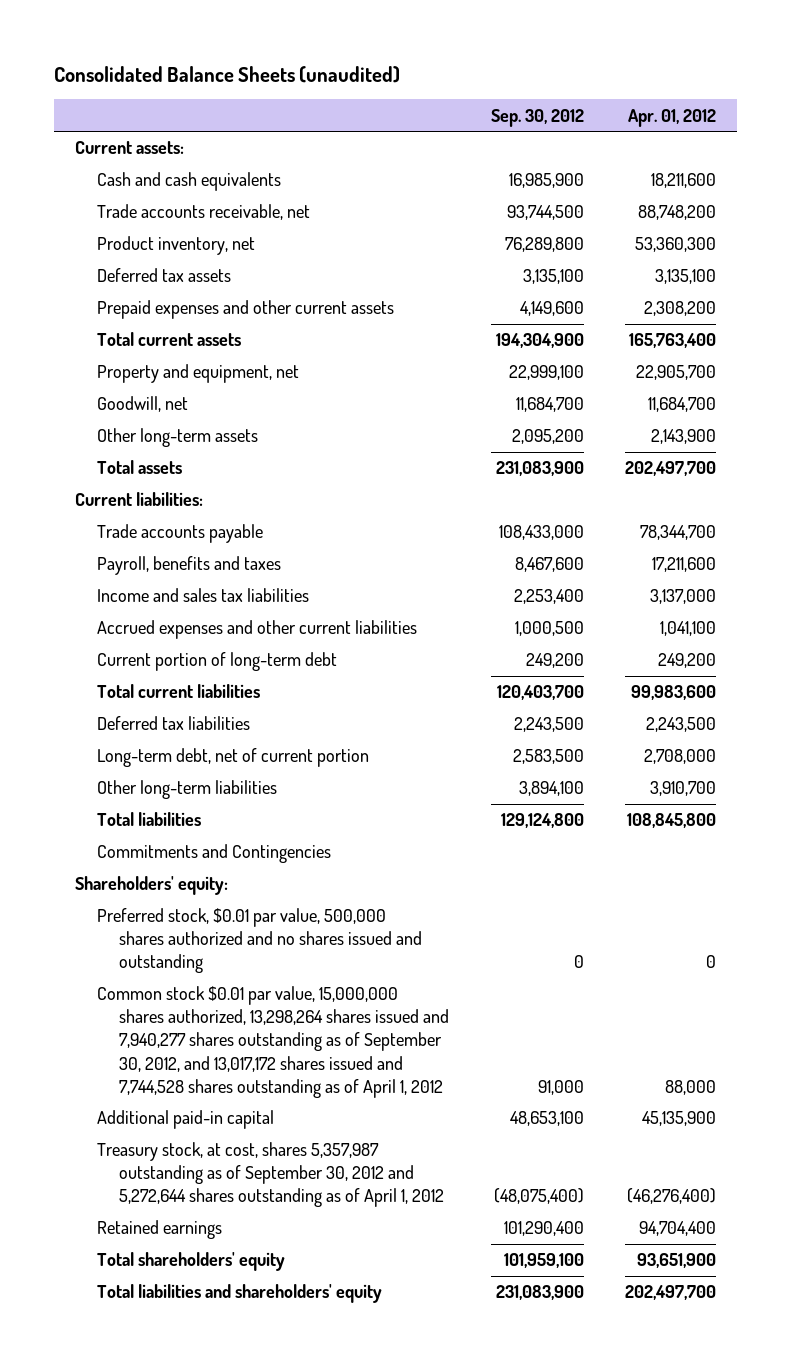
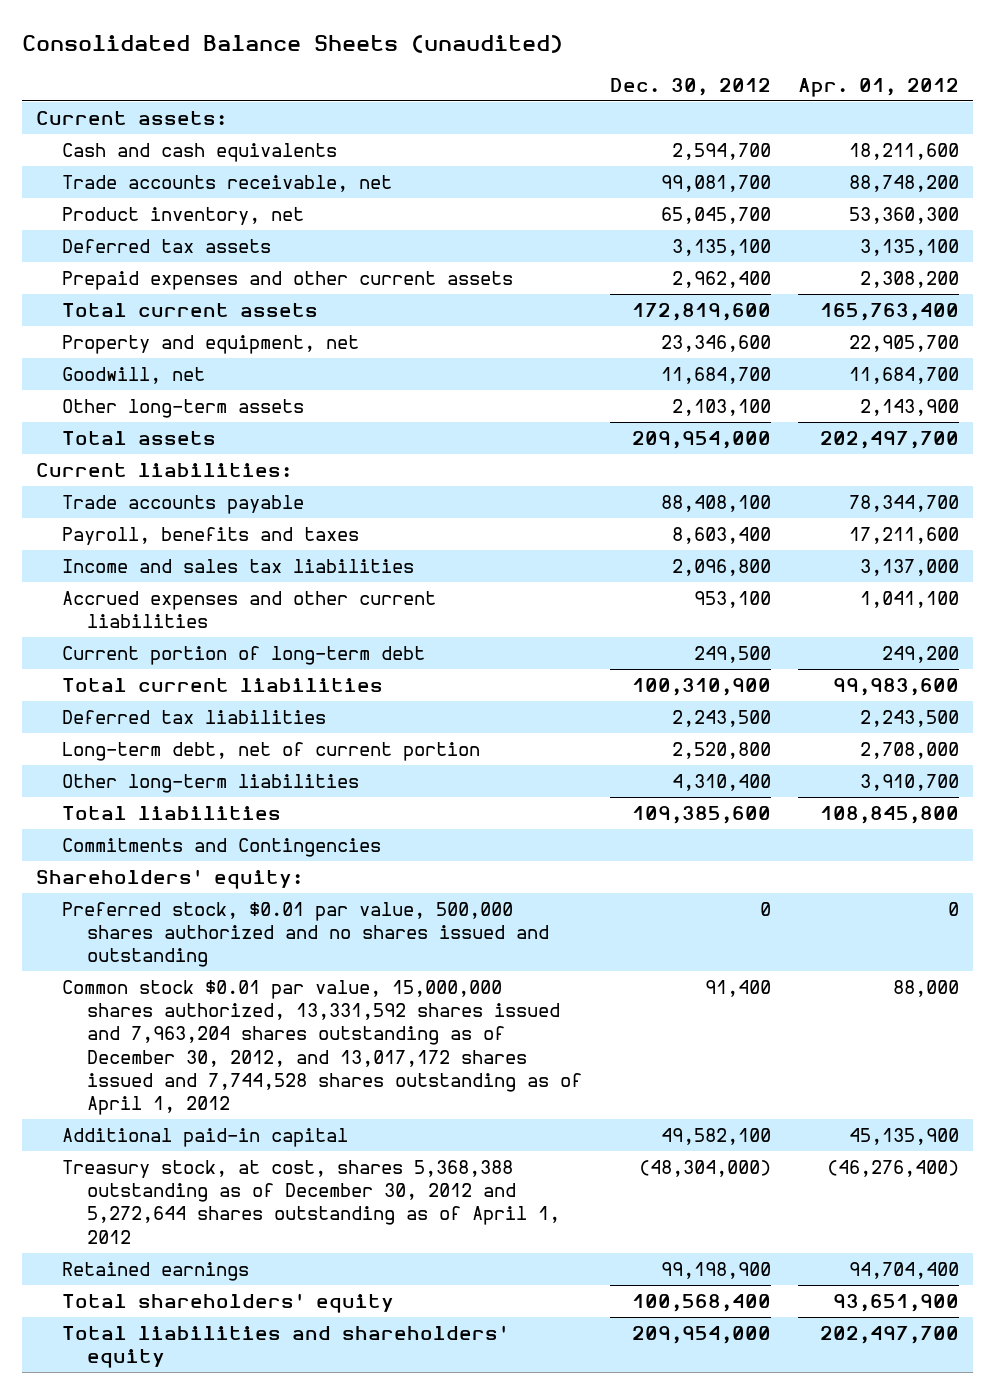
[490,108,584,127] Sep. 30, 2012 -> none
none -> [609,77,771,96] Dec. 30, 2012
[96,986,449,1098] Common stock $0.01 par value, 15,000,000 shares authorized, 13,298,264 shares issued and 7,940,277 shares outstanding as of September 30, 2012, and 13,017,172 shares issued and 7,744,528 shares outstanding as of April 1, 2012 -> [61,979,583,1116] Common stock $0.01 par value, 15,000,000 shares authorized, 13,331,592 shares issued and 7,963,204 shares outstanding as of December 30, 2012, and 13,017,172 shares issued and 7,744,528 shares outstanding as of April 1, 2012
[96,1142,444,1208] Treasury stock, at cost, shares 5,357,987 outstanding as of September 30, 2012 and 5,272,644 shares outstanding as of April 1, 2012 -> [61,1159,561,1244] Treasury stock, at cost, shares 5,368,388 outstanding as of December 30, 2012 and 5,272,644 shares outstanding as of April 1, 2012

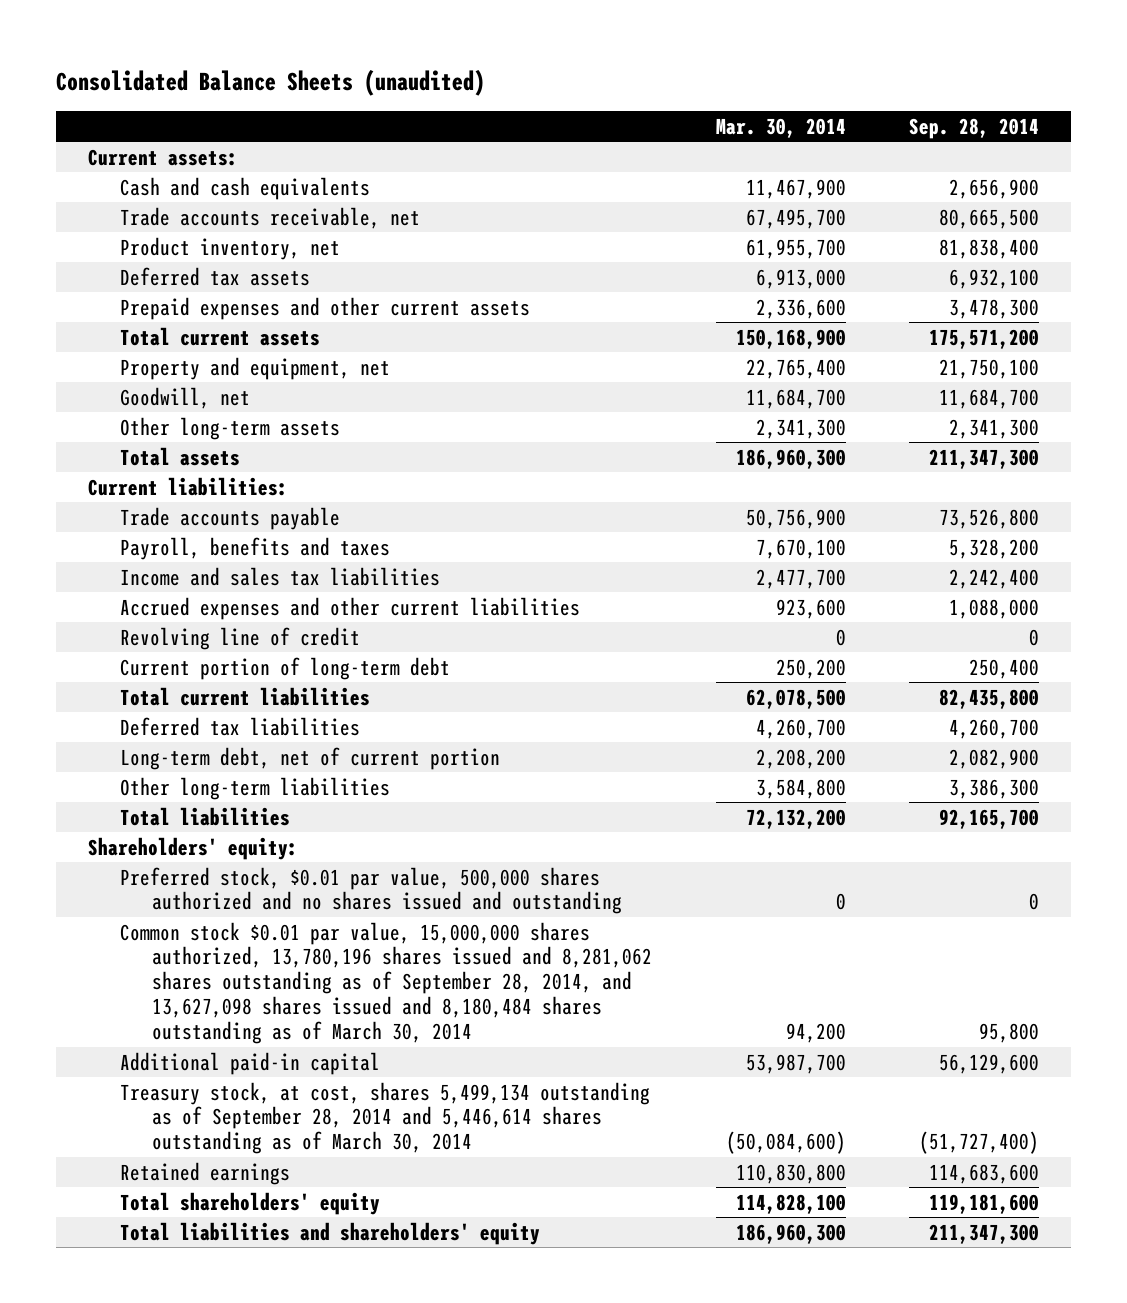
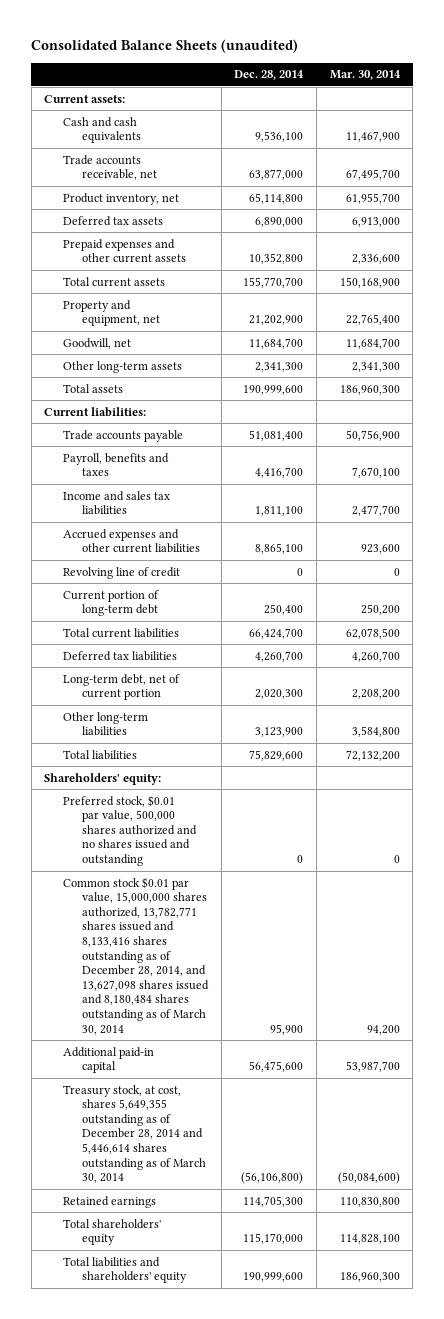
[909,117,1040,139] Sep. 28, 2014 -> none
none -> [234,70,305,81] Dec. 28, 2014
[120,921,653,1044] Common stock $0.01 par value, 15,000,000 shares authorized, 13,780,196 shares issued and 8,281,062 shares outstanding as of September 28, 2014, and 13,627,098 shares issued and 8,180,484 shares outstanding as of March 30, 2014 -> [63,876,209,1035] Common stock $0.01 par value, 15,000,000 shares authorized, 13,782,771 shares issued and 8,133,416 shares outstanding as of December 28, 2014, and 13,627,098 shares issued and 8,180,484 shares outstanding as of March 30, 2014
[120,1081,651,1155] Treasury stock, at cost, shares 5,499,134 outstanding as of September 28, 2014 and 5,446,614 shares outstanding as of March 30, 2014 -> [63,1084,206,1184] Treasury stock, at cost, shares 5,649,355 outstanding as of December 28, 2014 and 5,446,614 shares outstanding as of March 30, 2014

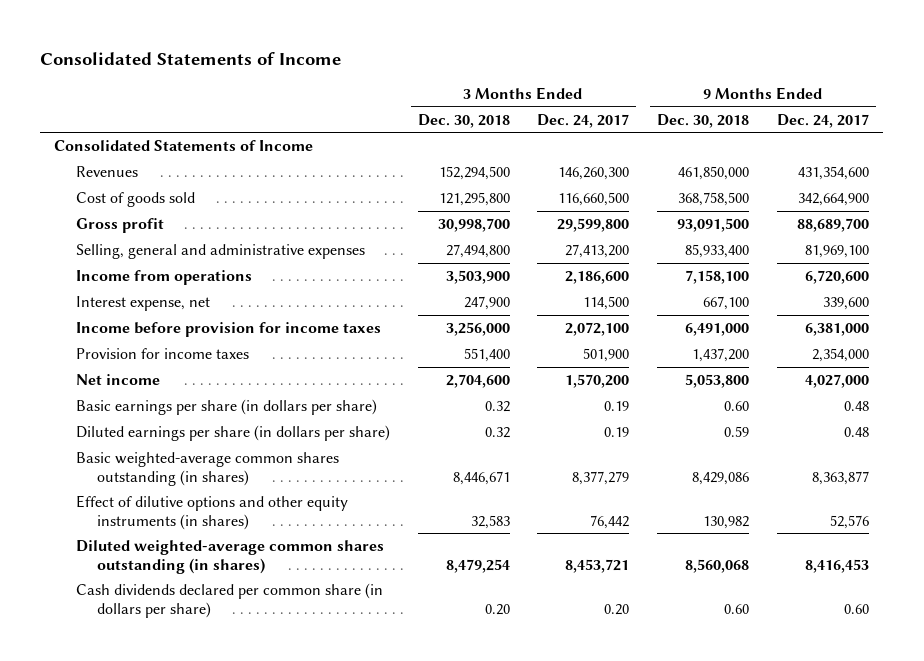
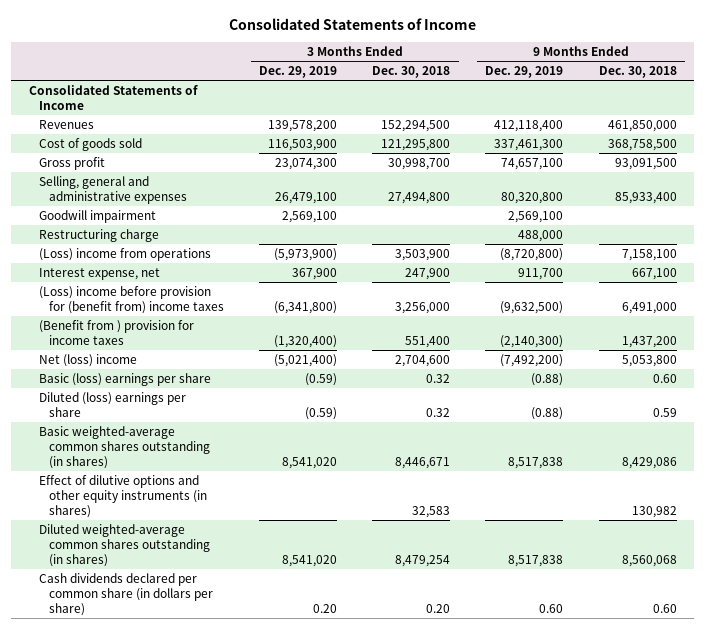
[537,113,630,128] Dec. 24, 2017 -> none
[777,113,870,128] Dec. 24, 2017 -> none
none -> [259,66,338,79] Dec. 29, 2019
none -> [485,66,564,79] Dec. 29, 2019
none -> [39,209,157,223] Goodwill impairment
none -> [39,228,160,242] Restructuring charge
[75,269,252,285] Income from operations -> [39,247,212,261] (Loss) income from operations
[75,321,381,337] Income before provision for income taxes -> [39,285,225,314] (Loss) income before provision for (benefit from) income taxes
[75,347,249,359] Provision for income taxes -> [39,319,195,345] (Benefit from ) provision for income taxes
[75,373,160,385] Net income -> [39,353,138,367] Net (loss) income
[75,398,377,415] Basic earnings per share (in dollars per share) -> [39,372,212,386] Basic (loss) earnings per share
[75,424,390,441] Diluted earnings per share (in dollars per share) -> [39,391,187,417] Diluted (loss) earnings per share

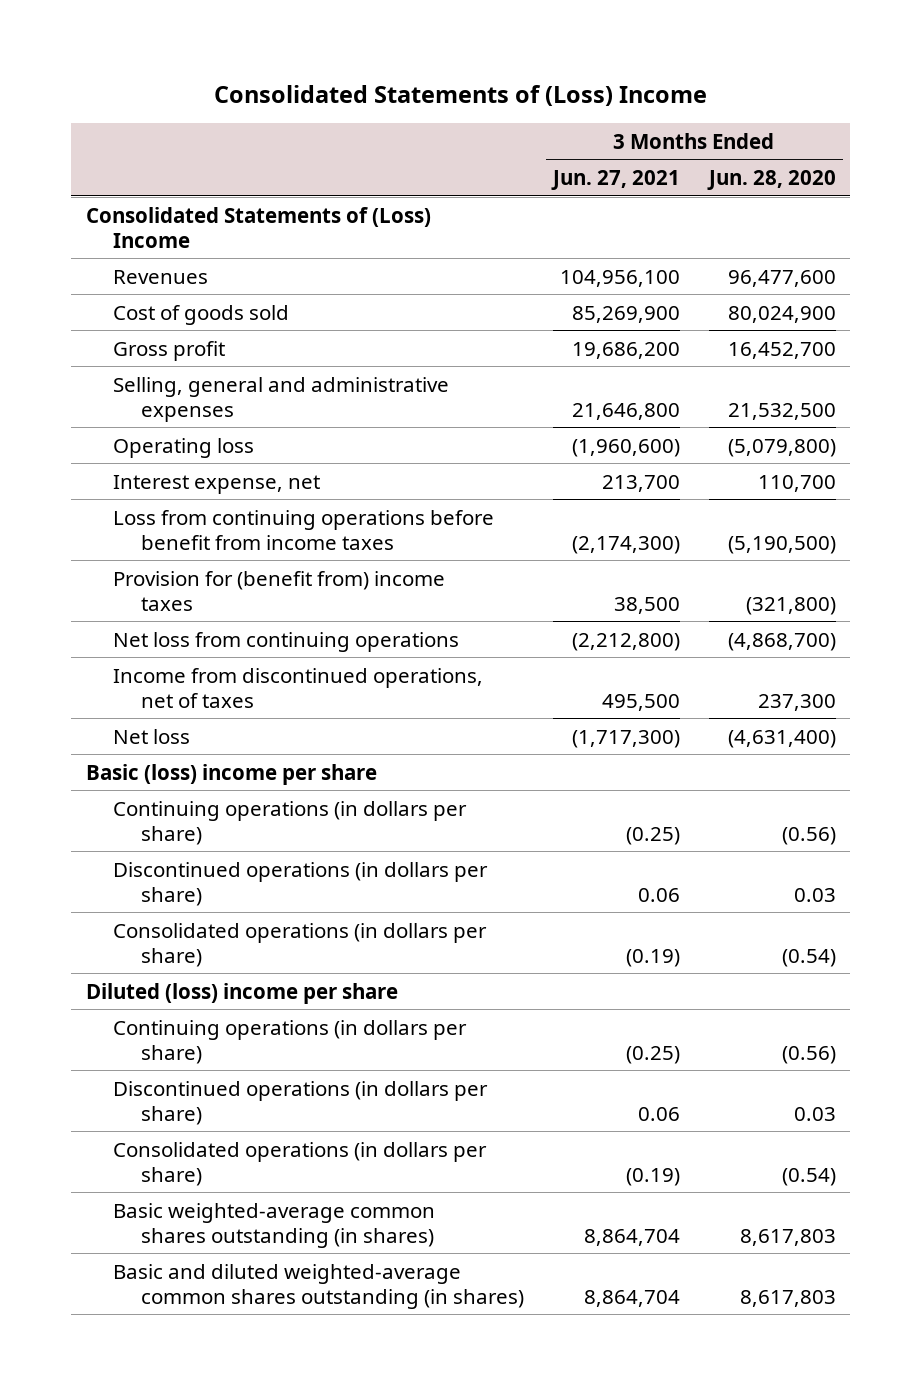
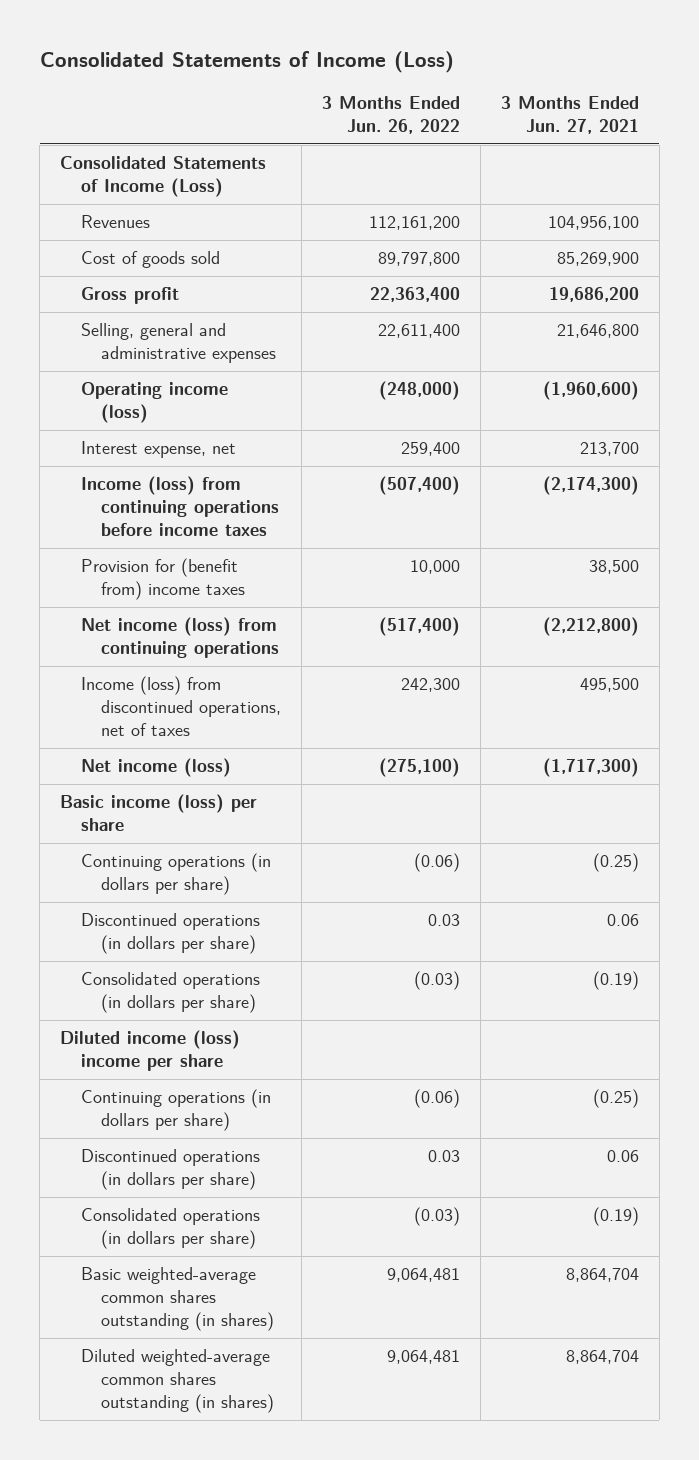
[213,84,707,106] Consolidated Statements of (Loss) Income -> [39,51,454,74] Consolidated Statements of Income (Loss)
[706,170,836,191] Jun. 28, 2020 -> none
none -> [322,96,461,135] 3 Months Ended Jun. 26, 2022
[85,206,431,248] Consolidated Statements of (Loss) Income -> [60,156,267,198] Consolidated Statements of Income (Loss)
[113,437,255,458] Operating loss -> [80,382,228,424] Operating income (loss)
[113,509,495,550] Loss from continuing operations before benefit from income taxes -> [80,476,280,537] Income (loss) from continuing operations before income taxes
[113,631,460,652] Net loss from continuing operations -> [80,617,280,659] Net income (loss) from continuing operations
[113,667,484,708] Income from discontinued operations, net of taxes -> [80,676,282,737] Income (loss) from discontinued operations, net of taxes
[113,728,191,744] Net loss -> [80,758,231,778] Net income (loss)
[85,763,377,785] Basic (loss) income per share -> [60,794,258,832] Basic income (loss) per share
[85,982,398,1004] Diluted (loss) income per share -> [60,1030,241,1072] Diluted income (loss) income per share
[113,1263,525,1309] Basic and diluted weighted-average common shares outstanding (in shares) -> [80,1349,275,1414] Diluted weighted-average common shares outstanding (in shares)

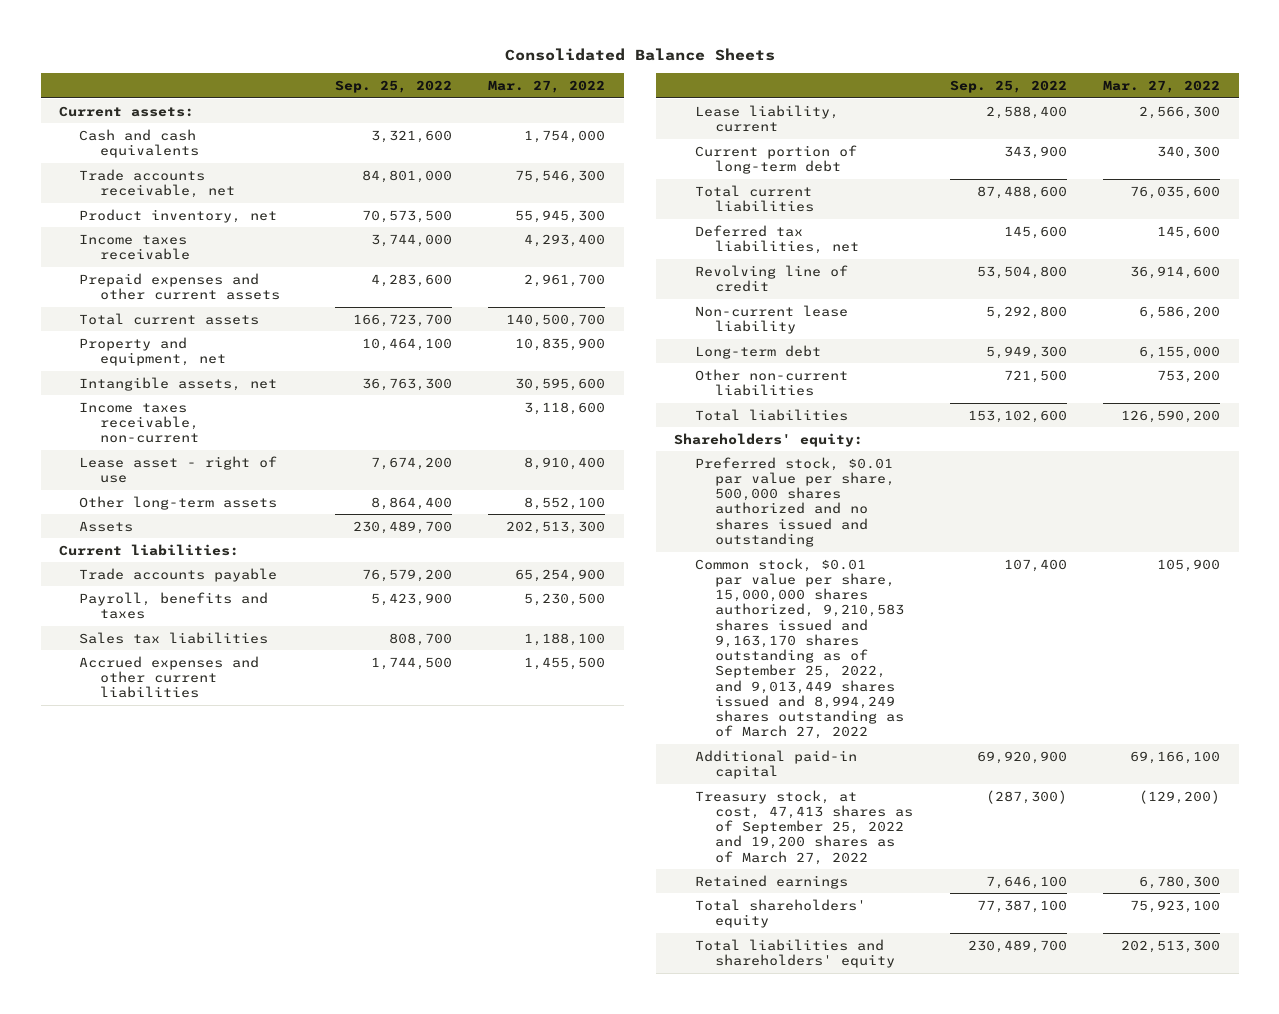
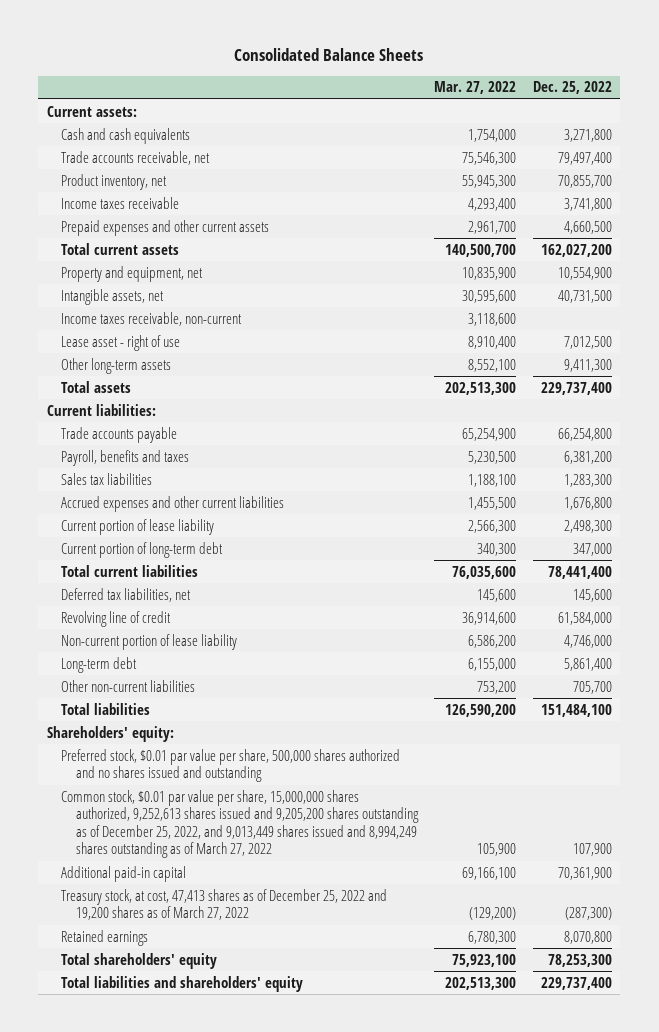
[334,79,452,93] Sep. 25, 2022 -> none
none -> [532,81,612,95] Dec. 25, 2022
[79,520,134,532] Assets -> [61,380,132,393] Total assets
[694,104,839,132] Lease liability, current -> [61,518,215,535] Current portion of lease liability
[694,304,848,334] Non-current lease liability -> [61,633,238,650] Non-current portion of lease liability
[694,557,904,740] Common stock, $0.01 par value per share, 15,000,000 shares authorized, 9,210,583 shares issued and 9,163,170 shares outstanding as of September 25, 2022, and 9,013,449 shares issued and 8,994,249 shares outstanding as of March 27, 2022 -> [61,789,419,859] Common stock, $0.01 par value per share, 15,000,000 shares authorized, 9,252,613 shares issued and 9,205,200 shares outstanding as of December 25, 2022, and 9,013,449 shares issued and 8,994,249 shares outstanding as of March 27, 2022
[694,789,913,865] Treasury stock, at cost, 47,413 shares as of September 25, 2022 and 19,200 shares as of March 27, 2022 -> [61,888,388,921] Treasury stock, at cost, 47,413 shares as of December 25, 2022 and 19,200 shares as of March 27, 2022

